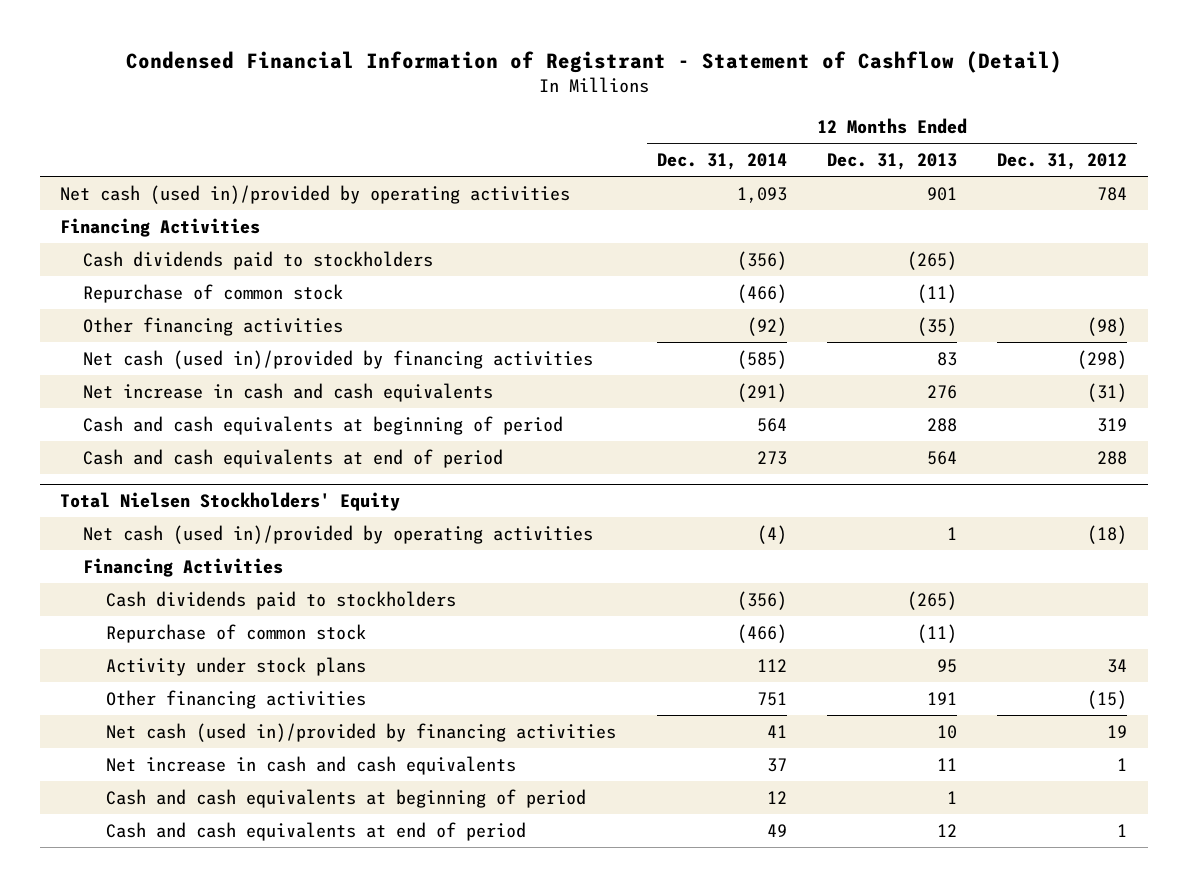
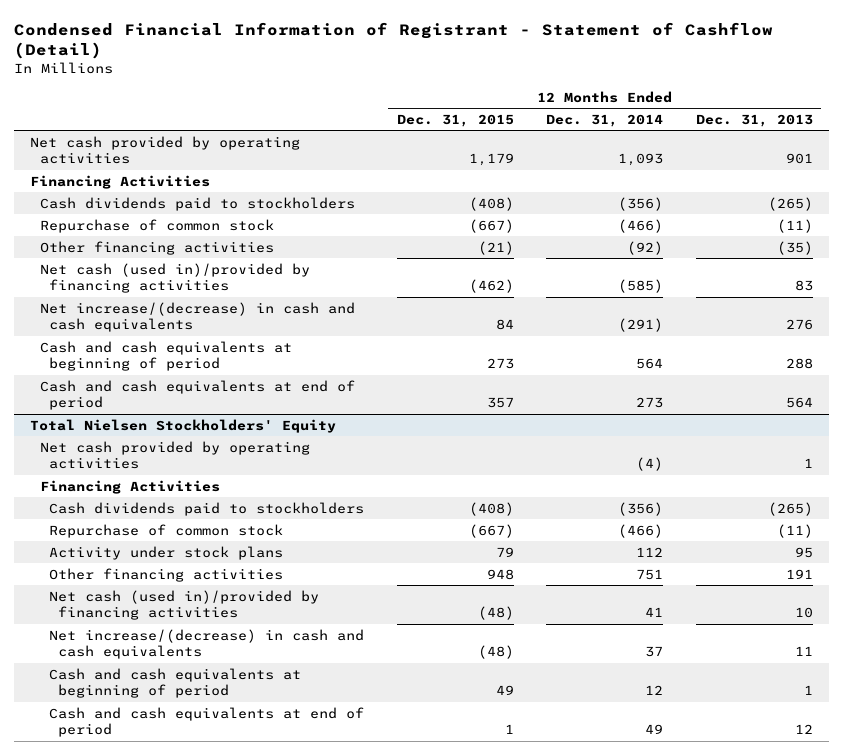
[997,152,1128,170] Dec. 31, 2012 -> none
none -> [396,113,514,127] Dec. 31, 2015
[60,184,571,204] Net cash (used in)/provided by operating activities -> [30,135,301,165] Net cash provided by operating activities
[83,382,494,402] Net increase in cash and cash equivalents -> [39,301,355,333] Net increase/(decrease) in cash and cash equivalents
[83,524,594,544] Net cash (used in)/provided by operating activities -> [39,440,310,470] Net cash provided by operating activities
[106,755,517,775] Net increase in cash and cash equivalents -> [49,628,365,660] Net increase/(decrease) in cash and cash equivalents

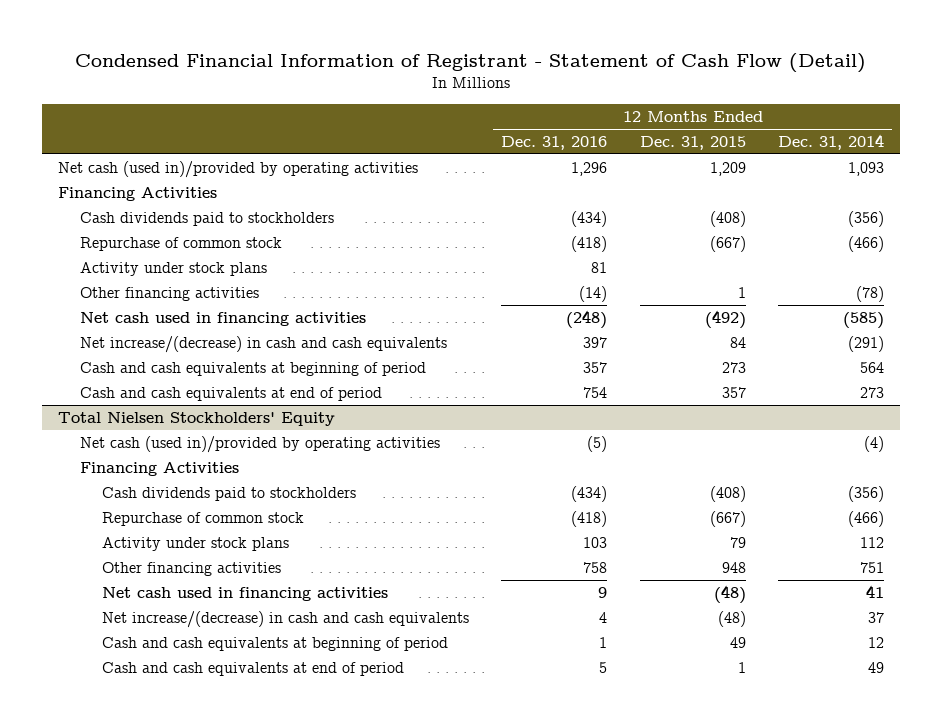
[14,21,774,60] Condensed Financial Information of Registrant - Statement of Cashflow (Detail) -> [75,52,867,73] Condensed Financial Information of Registrant - Statement of Cash Flow (Detail)
[695,113,813,127] Dec. 31, 2013 -> none
none -> [501,136,608,151] Dec. 31, 2016
[30,135,301,165] Net cash provided by operating activities -> [58,160,419,178] Net cash (used in)/provided by operating activities
[468,153,514,167] 1,179 -> [709,161,746,176] 1,209
none -> [80,261,268,276] Activity under stock plans
[477,240,514,255] (21) -> [737,286,746,298] 1
[627,240,664,255] (92) -> [856,285,885,302] (78)
[39,262,310,294] Net cash (used in)/provided by financing activities -> [80,311,367,326] Net cash used in financing activities
[468,279,514,294] (462) -> [704,309,746,329] (492)
[39,440,310,470] Net cash provided by operating activities -> [80,435,441,453] Net cash (used in)/provided by operating activities
[49,589,320,621] Net cash (used in)/provided by financing activities -> [101,586,388,601] Net cash used in financing activities

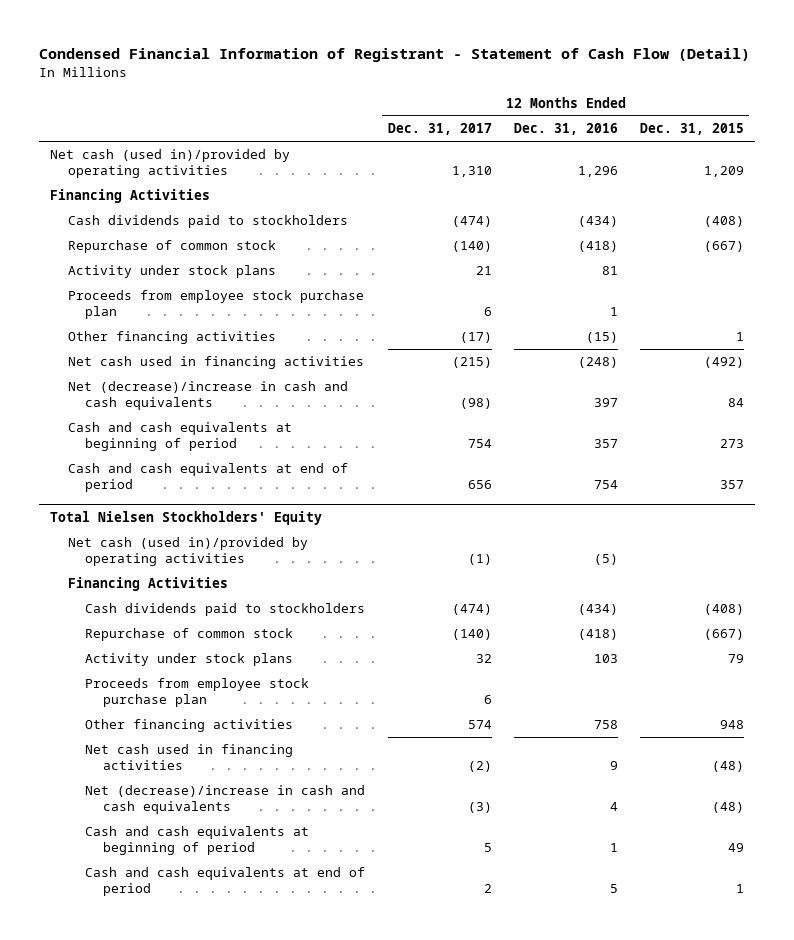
[778,134,885,151] Dec. 31, 2014 -> none
none -> [387,122,492,135] Dec. 31, 2017
none -> [67,290,364,320] Proceeds from employee stock purchase plan
[579,285,608,302] (14) -> [585,332,618,344] (15)
[80,335,448,353] Net increase/(decrease) in cash and cash equivalents -> [67,381,348,411] Net (decrease)/increase in cash and cash equivalents
none -> [85,678,310,708] Proceeds from employee stock purchase plan
[101,610,469,628] Net increase/(decrease) in cash and cash equivalents -> [85,785,366,815] Net (decrease)/increase in cash and cash equivalents

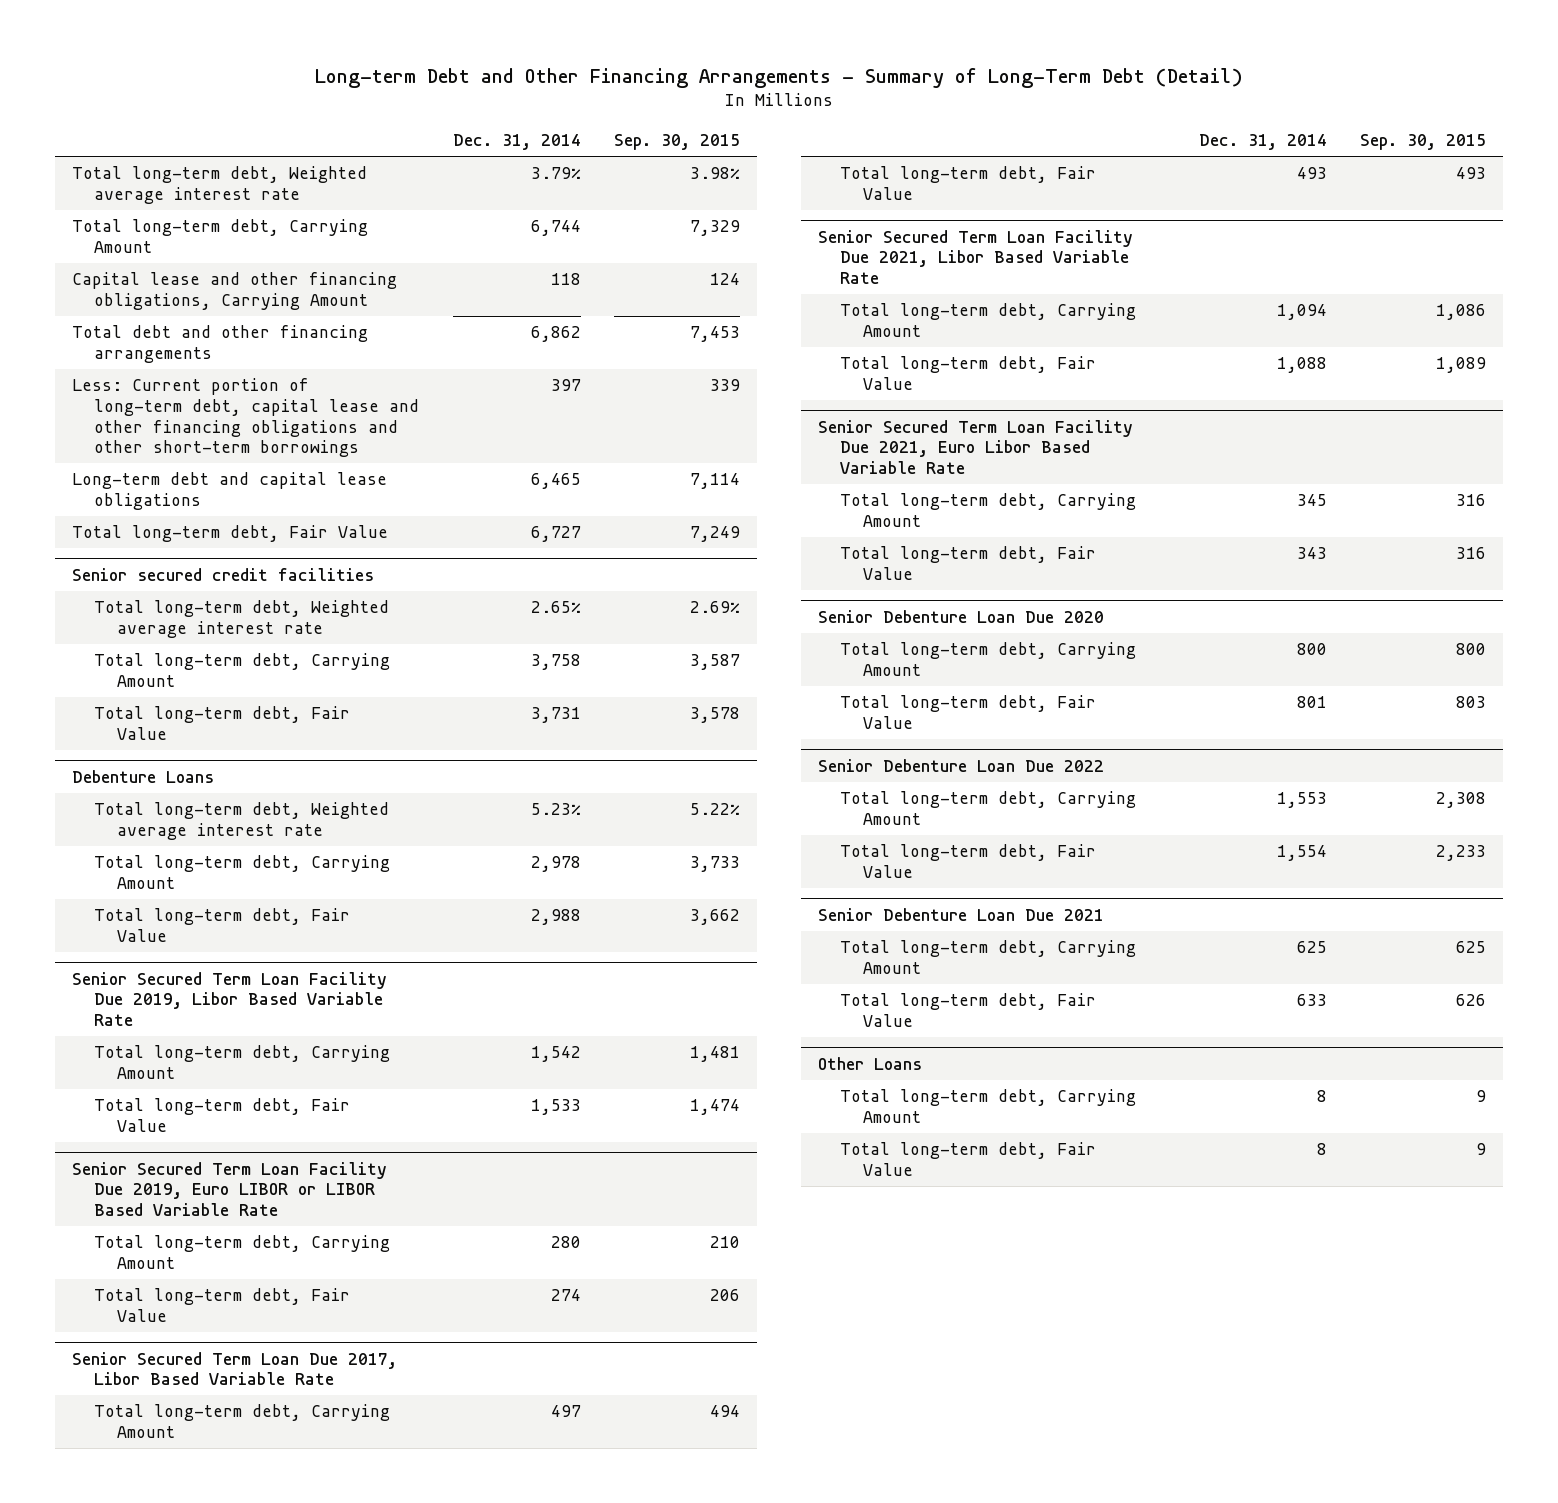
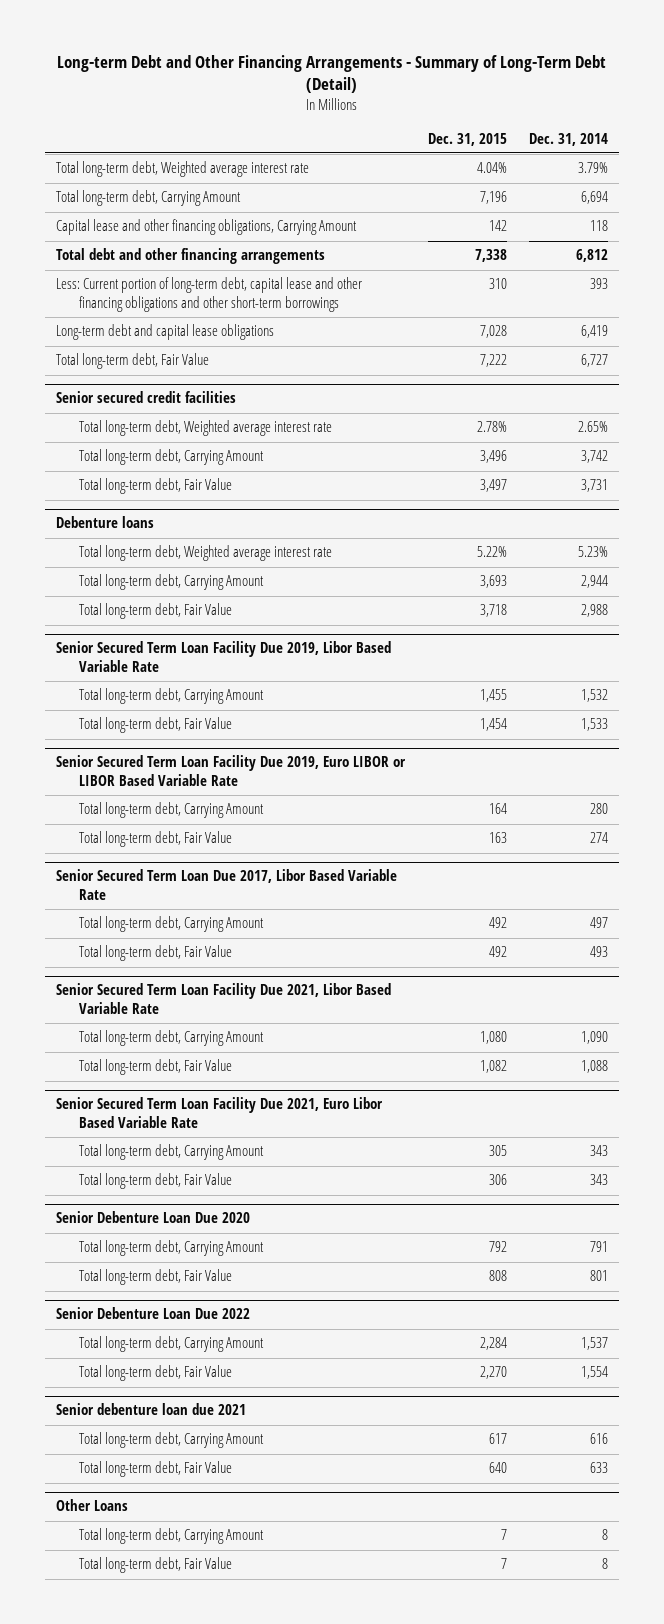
[614,134,741,151] Sep. 30, 2015 -> none
none -> [427,132,507,146] Dec. 31, 2015
[530,220,581,237] 6,744 -> [580,191,608,205] 6,694
[530,326,581,343] 6,862 -> [575,249,608,263] 6,812
[550,379,581,392] 397 -> [589,278,608,290] 393
[530,473,581,490] 6,465 -> [580,325,608,339] 6,419
[530,654,581,671] 3,758 -> [580,450,608,464] 3,742
[72,769,215,783] Debenture Loans -> [56,516,155,529] Debenture loans
[530,856,581,873] 2,978 -> [580,575,608,589] 2,944
[530,1046,581,1063] 1,542 -> [580,689,608,703] 1,532
[1276,304,1327,321] 1,094 -> [580,1031,608,1045] 1,090
[1296,494,1327,507] 345 -> [589,1145,608,1157] 343
[1296,643,1327,656] 800 -> [589,1241,608,1253] 791
[1276,792,1327,809] 1,553 -> [580,1337,608,1351] 1,537
[817,907,1104,921] Senior Debenture Loan Due 2021 -> [56,1403,247,1416] Senior debenture loan due 2021
[1296,941,1327,954] 625 -> [589,1433,608,1445] 616

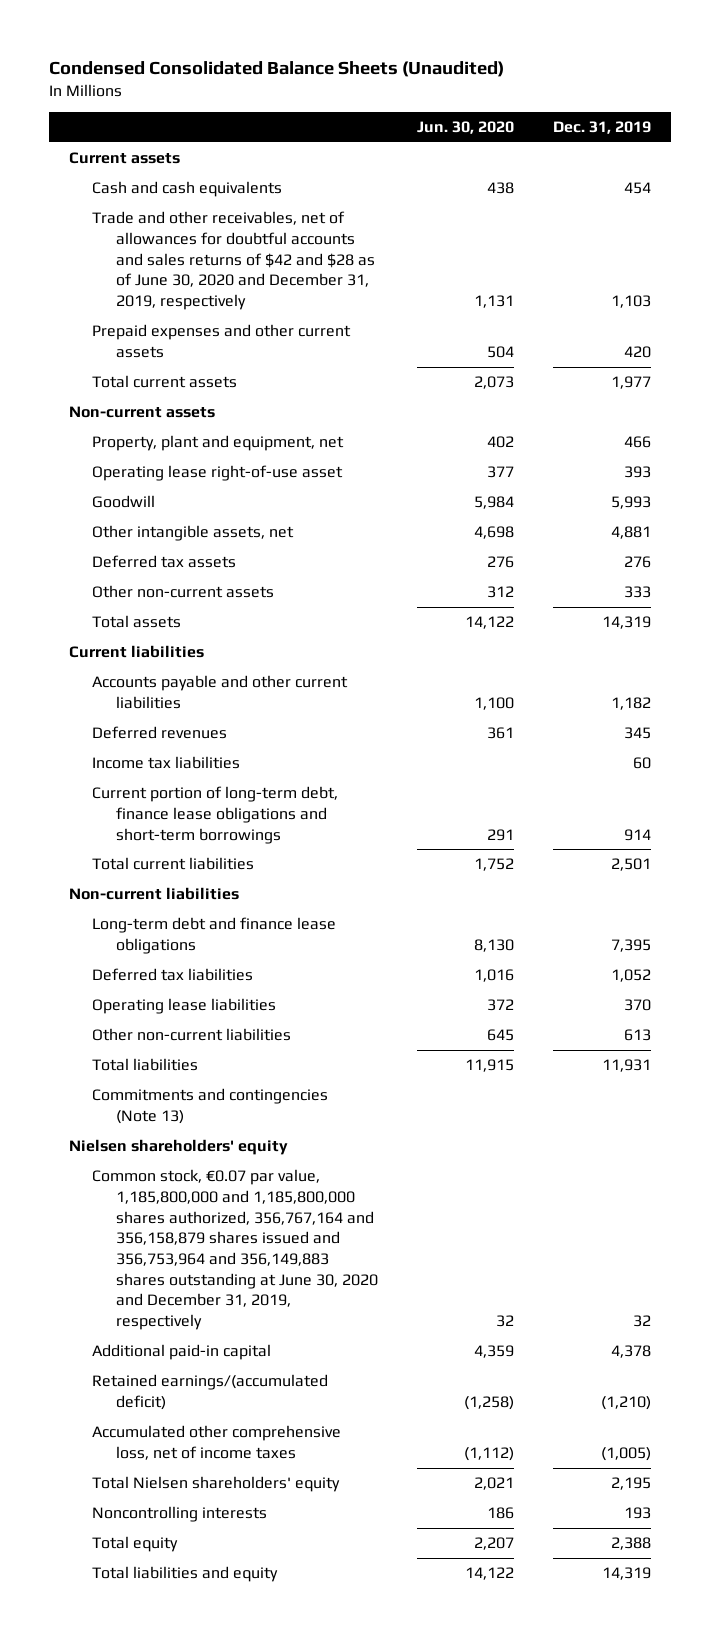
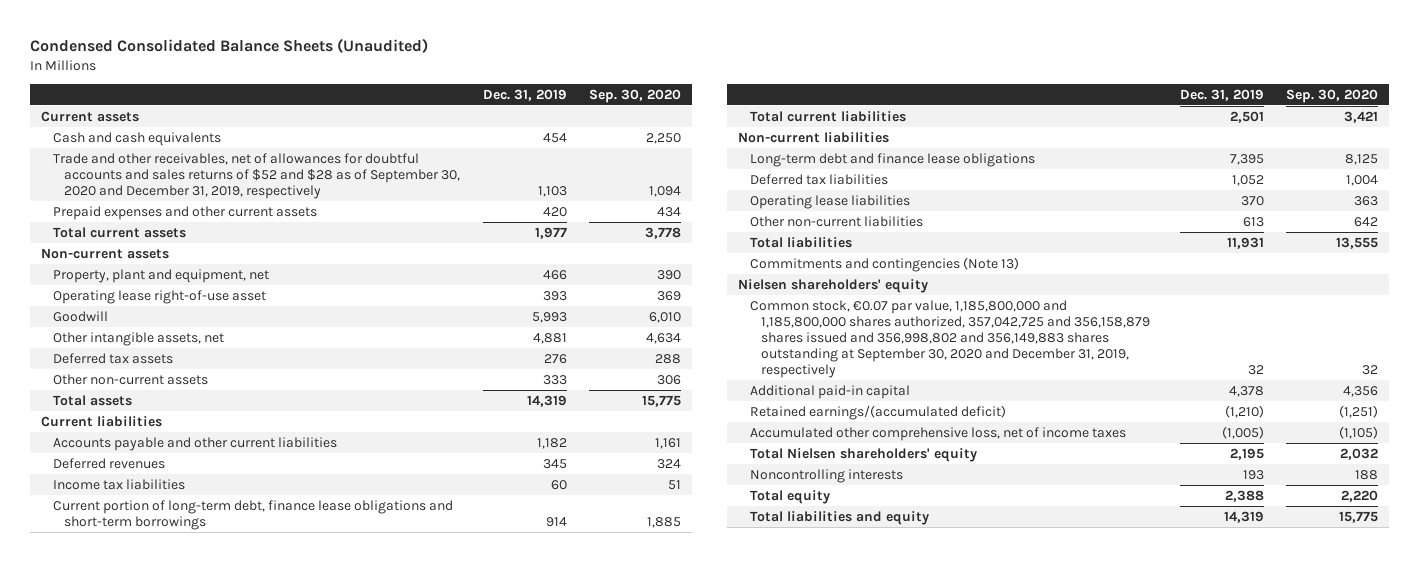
[417,120,515,134] Jun. 30, 2020 -> none
none -> [589,88,682,103] Sep. 30, 2020
[92,211,375,311] Trade and other receivables, net of allowances for doubtful accounts and sales returns of $42 and $28 as of June 30, 2020 and December 31, 2019, respectively -> [52,152,461,199] Trade and other receivables, net of allowances for doubtful accounts and sales returns of $52 and $28 as of September 30, 2020 and December 31, 2019, respectively
[92,1169,378,1331] Common stock, €0.07 par value, 1,185,800,000 and 1,185,800,000 shares authorized, 356,767,164 and 356,158,879 shares issued and 356,753,964 and 356,149,883 shares outstanding at June 30, 2020 and December 31, 2019, respectively -> [749,299,1151,379] Common stock, €0.07 par value, 1,185,800,000 and 1,185,800,000 shares authorized, 357,042,725 and 356,158,879 shares issued and 356,998,802 and 356,149,883 shares outstanding at September 30, 2020 and December 31, 2019, respectively

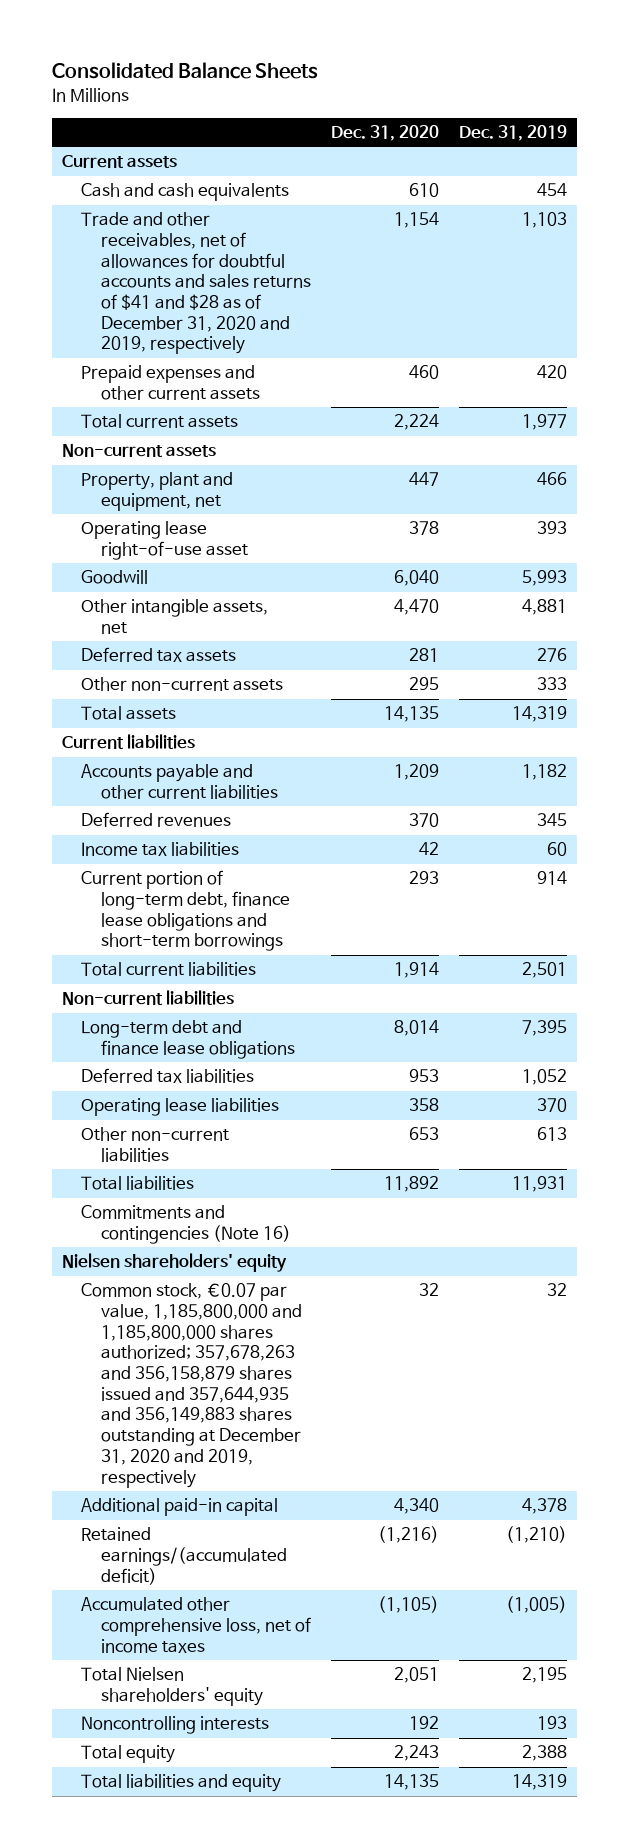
[29,38,428,54] Condensed Consolidated Balance Sheets (Unaudited) -> [51,61,318,79] Consolidated Balance Sheets
[589,88,682,103] Sep. 30, 2020 -> none
none -> [330,125,439,142] Dec. 31, 2020
[52,152,461,199] Trade and other receivables, net of allowances for doubtful accounts and sales returns of $52 and $28 as of September 30, 2020 and December 31, 2019, respectively -> [81,212,311,355] Trade and other receivables, net of allowances for doubtful accounts and sales returns of $41 and $28 as of December 31, 2020 and 2019, respectively
[749,256,1019,272] Commitments and contingencies (Note 13) -> [81,1205,291,1245] Commitments and contingencies (Note 16)
[749,299,1151,379] Common stock, €0.07 par value, 1,185,800,000 and 1,185,800,000 shares authorized, 357,042,725 and 356,158,879 shares issued and 356,998,802 and 356,149,883 shares outstanding at September 30, 2020 and December 31, 2019, respectively -> [81,1283,302,1488] Common stock, €0.07 par value, 1,185,800,000 and 1,185,800,000 shares authorized; 357,678,263 and 356,158,879 shares issued and 357,644,935 and 356,149,883 shares outstanding at December 31, 2020 and 2019, respectively

